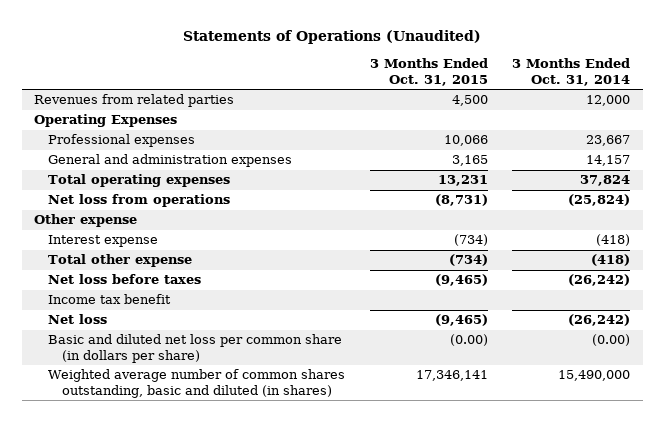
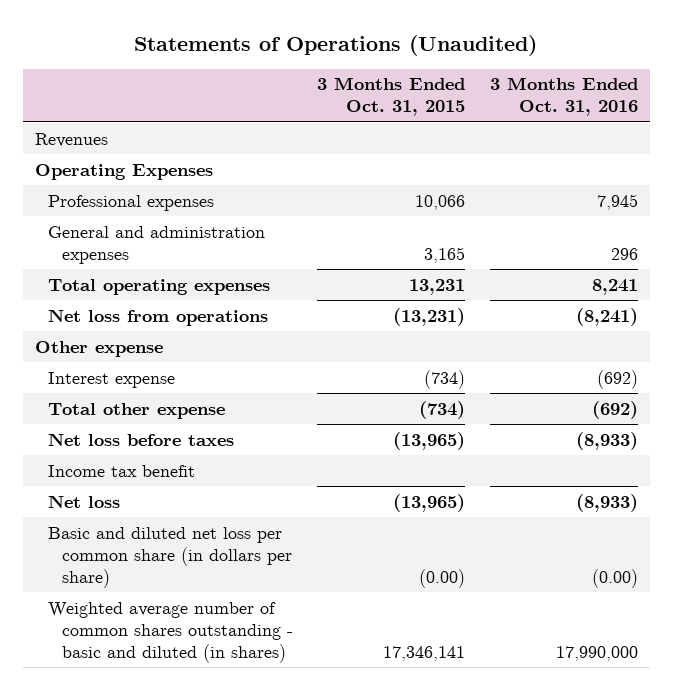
[512,57,631,86] 3 Months Ended Oct. 31, 2014 -> none
none -> [489,77,638,117] 3 Months Ended Oct. 31, 2016
[34,94,235,108] Revenues from related parties -> none
none -> [35,132,109,147] Revenues
[434,194,488,207] (8,731) -> [393,307,466,326] (13,231)
[434,274,488,287] (9,465) -> [393,431,466,450] (13,965)
[434,314,488,327] (9,465) -> [393,493,466,512] (13,965)
[48,369,346,399] Weighted average number of common shares outstanding, basic and diluted (in shares) -> [48,601,293,663] Weighted average number of common shares outstanding - basic and diluted (in shares)

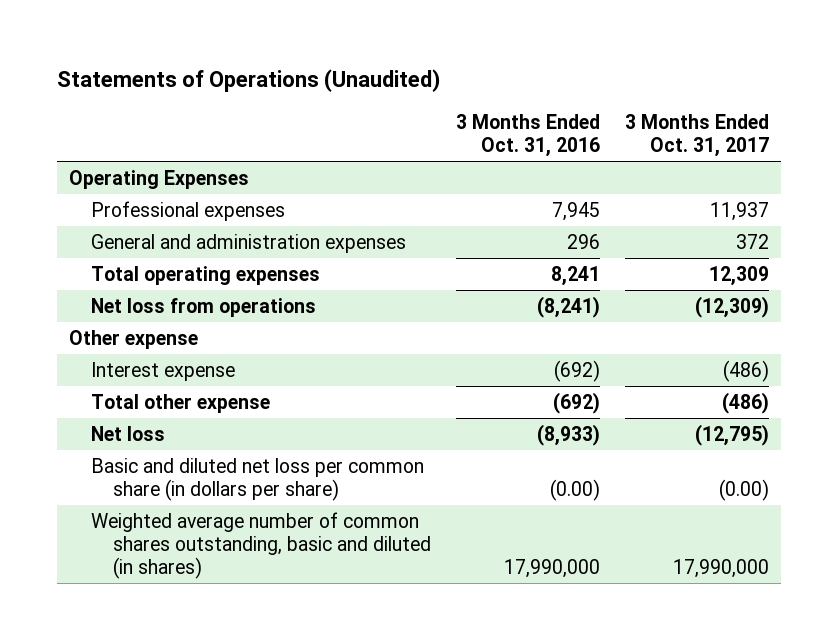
[317,77,466,117] 3 Months Ended Oct. 31, 2015 -> none
none -> [624,113,769,157] 3 Months Ended Oct. 31, 2017
[35,132,109,147] Revenues -> none
[48,432,235,446] Net loss before taxes -> none
[48,464,196,477] Income tax benefit -> none
[48,601,293,663] Weighted average number of common shares outstanding - basic and diluted (in shares) -> [90,512,431,579] Weighted average number of common shares outstanding, basic and diluted (in shares)

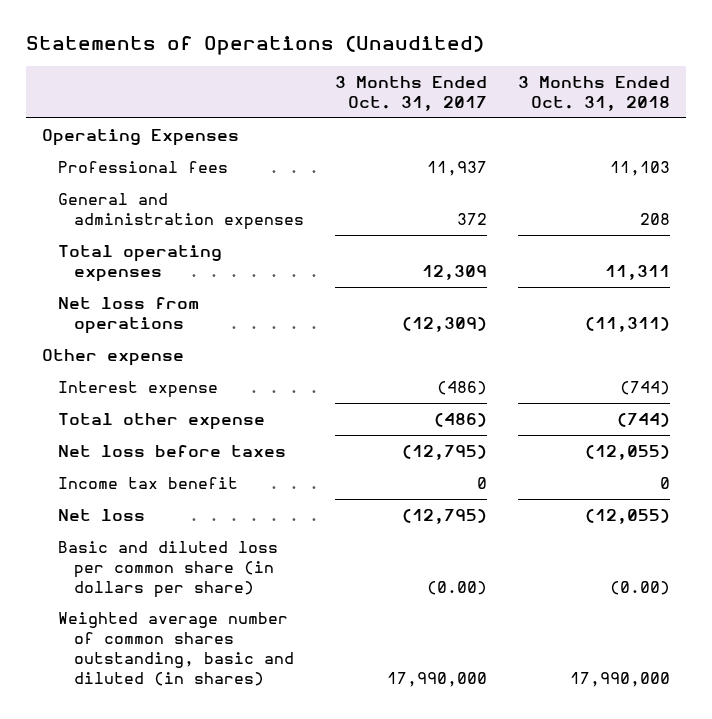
[455,113,600,157] 3 Months Ended Oct. 31, 2016 -> none
none -> [518,76,671,112] 3 Months Ended Oct. 31, 2018
[90,201,285,222] Professional expenses -> [57,160,228,173] Professional fees
none -> [57,444,286,457] Net loss before taxes
none -> [57,476,238,489] Income tax benefit
[90,458,424,501] Basic and diluted net loss per common share (in dollars per share) -> [57,540,278,598] Basic and diluted loss per common share (in dollars per share)

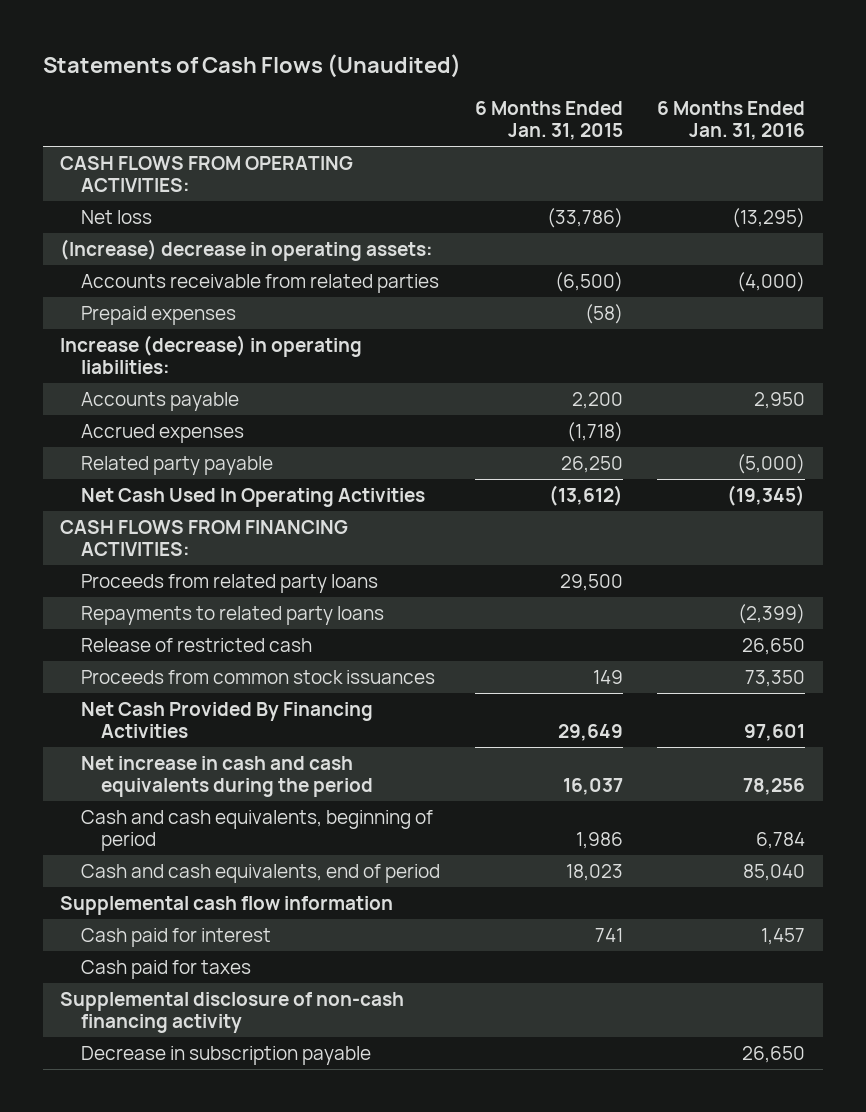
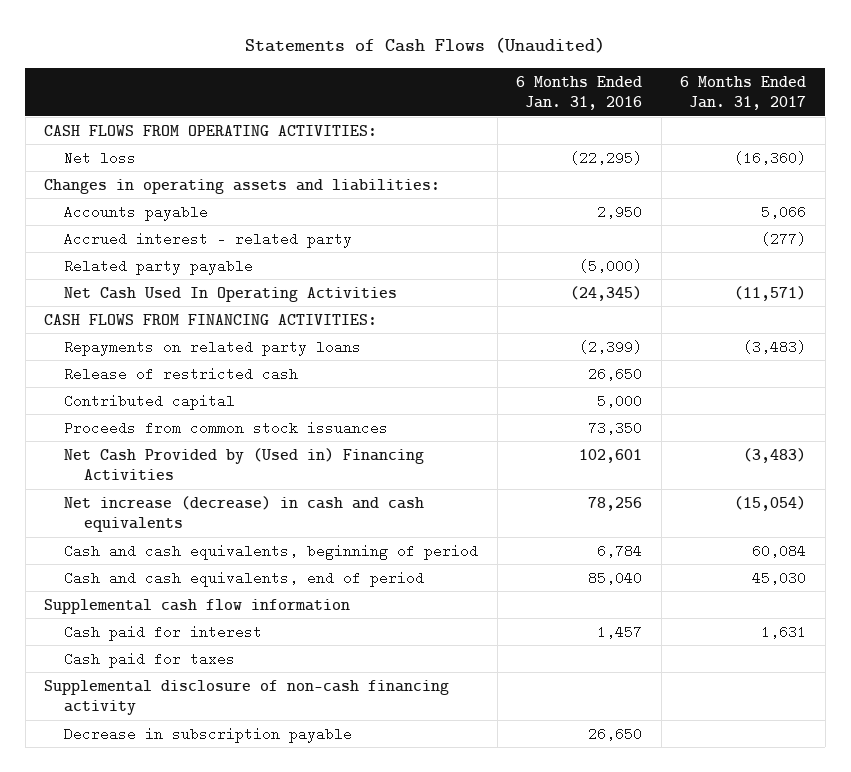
[474,100,623,141] 6 Months Ended Jan. 31, 2015 -> none
none -> [680,75,807,111] 6 Months Ended Jan. 31, 2017
[60,238,434,261] (Increase) decrease in operating assets: -> none
[80,273,439,293] Accounts receivable from related parties -> none
[80,305,236,325] Prepaid expenses -> none
[60,334,363,375] Increase (decrease) in operating liabilities: -> none
[732,207,806,228] (13,295) -> [570,150,643,165] (22,295)
none -> [44,178,441,194] Changes in operating assets and liabilities:
[80,423,244,443] Accrued expenses -> none
none -> [64,231,353,248] Accrued interest - related party
[727,484,806,506] (19,345) -> [570,285,643,301] (24,345)
[80,573,378,593] Proceeds from related party loans -> none
[80,605,384,625] Repayments to related party loans -> [64,339,362,356] Repayments on related party loans
none -> [64,393,236,410] Contributed capital
[80,701,373,739] Net Cash Provided By Financing Activities -> [64,447,425,481] Net Cash Provided by (Used in) Financing Activities
[744,724,806,742] 97,601 -> [579,448,643,463] 102,601
[80,755,374,798] Net increase in cash and cash equivalents during the period -> [64,495,425,533] Net increase (decrease) in cash and cash equivalents

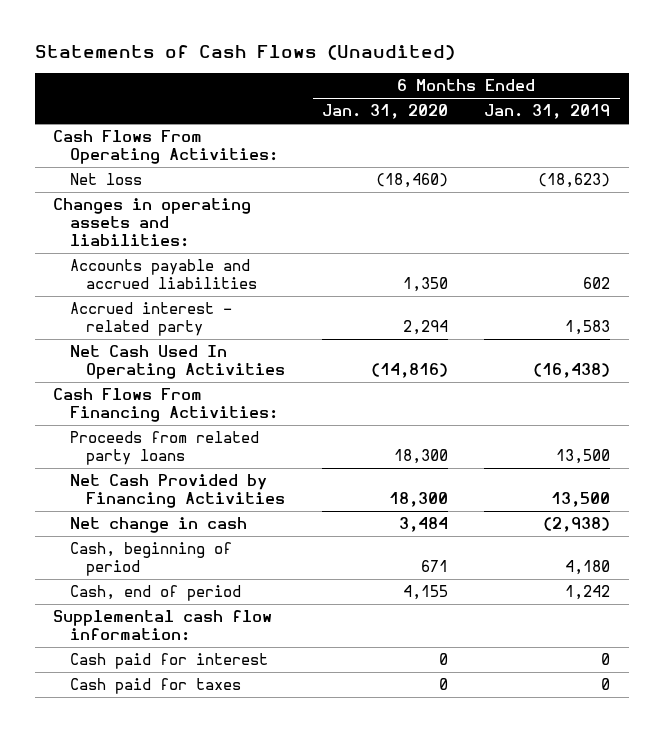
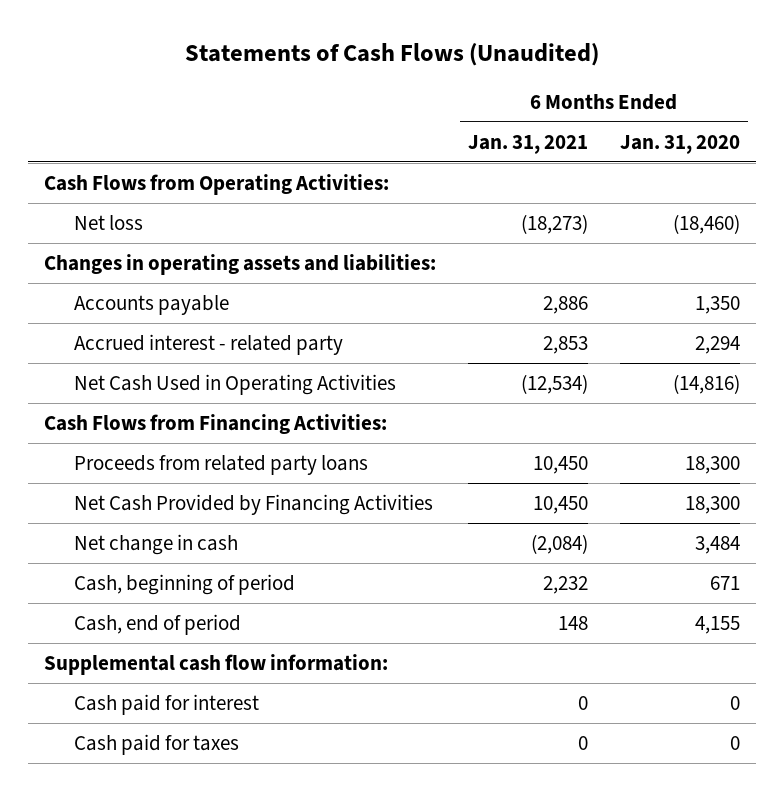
[484,104,611,120] Jan. 31, 2019 -> none
none -> [468,134,589,154] Jan. 31, 2021
[53,130,278,165] Cash Flows From Operating Activities: -> [43,173,389,195] Cash Flows from Operating Activities:
[69,259,258,290] Accounts payable and accrued liabilities -> [73,294,229,315] Accounts payable
[69,345,286,380] Net Cash Used In Operating Activities -> [73,373,396,395] Net Cash Used in Operating Activities
[53,388,278,423] Cash Flows From Financing Activities: -> [43,413,387,434] Cash Flows from Financing Activities:

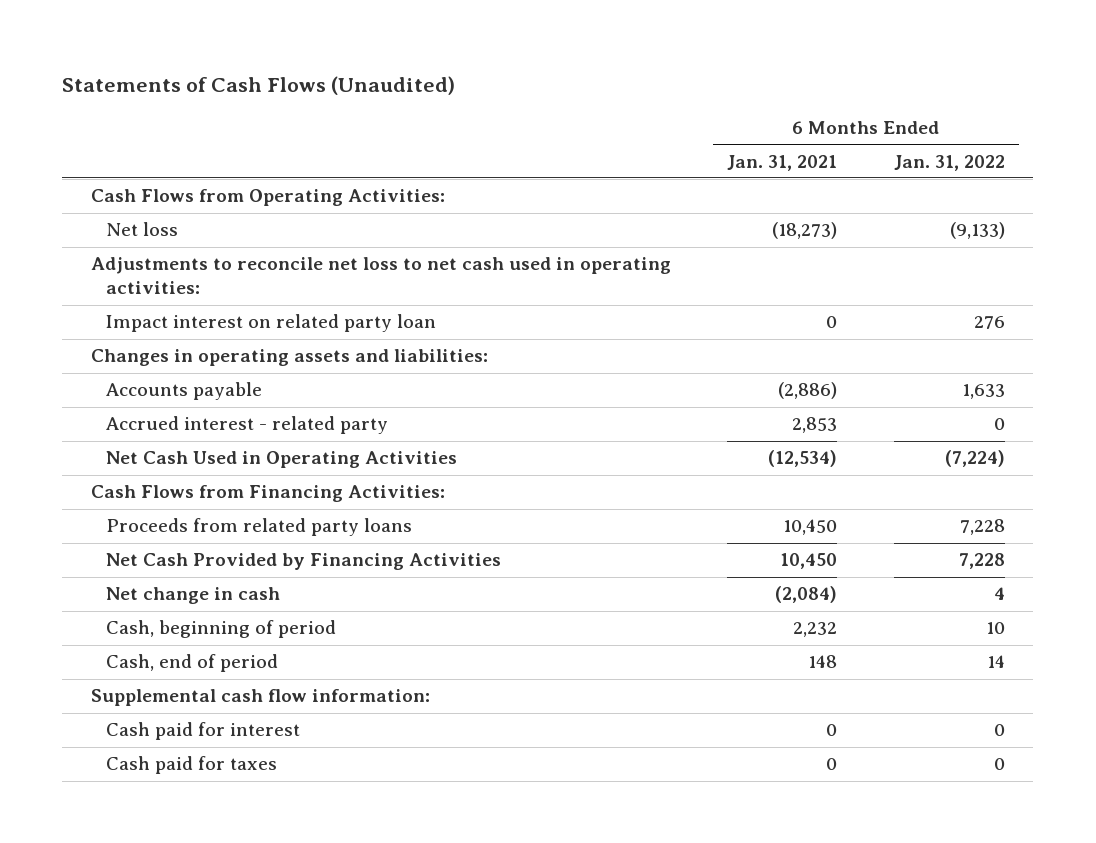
[620,134,741,154] Jan. 31, 2020 -> none
none -> [893,154,1005,171] Jan. 31, 2022
none -> [90,257,671,295] Adjustments to reconcile net loss to net cash used in operating activities:
none -> [105,314,436,333] Impact interest on related party loan
[543,295,589,314] 2,886 -> [778,382,838,400] (2,886)

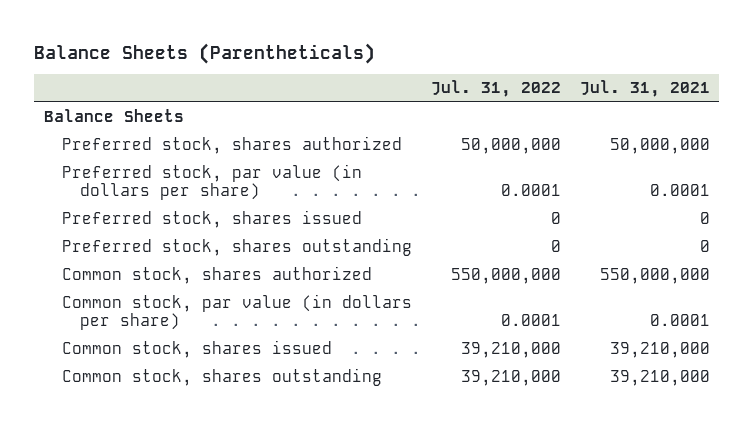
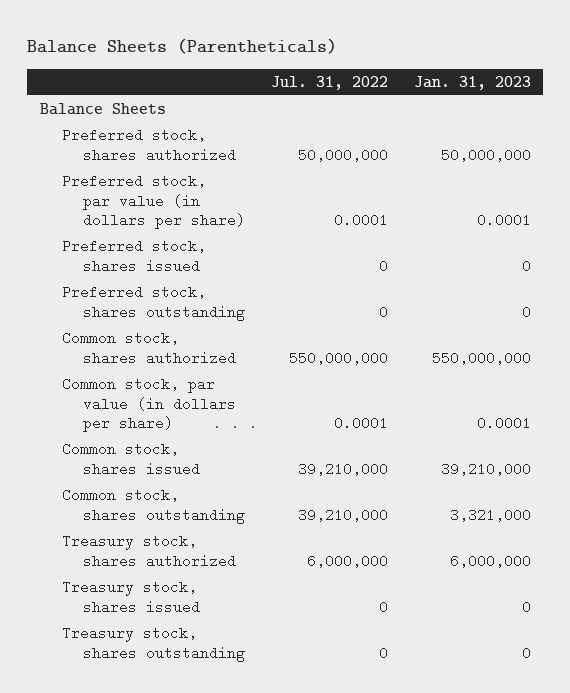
[579,80,710,98] Jul. 31, 2021 -> none
none -> [413,75,531,90] Jan. 31, 2023
none -> [61,534,237,568] Treasury stock, shares authorized
none -> [61,580,201,614] Treasury stock, shares issued
none -> [61,626,246,662] Treasury stock, shares outstanding

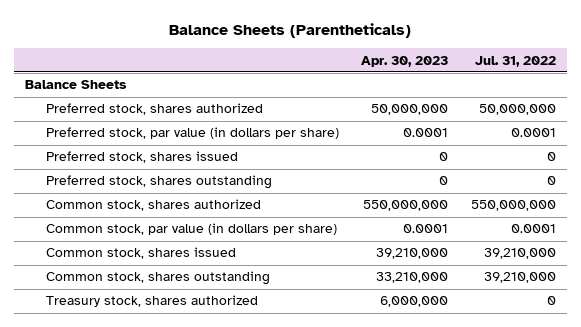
[413,75,531,90] Jan. 31, 2023 -> none
none -> [361,55,449,67] Apr. 30, 2023
[61,580,201,614] Treasury stock, shares issued -> none
[61,626,246,662] Treasury stock, shares outstanding -> none
[307,553,389,568] 6,000,000 -> [546,296,556,306] 0

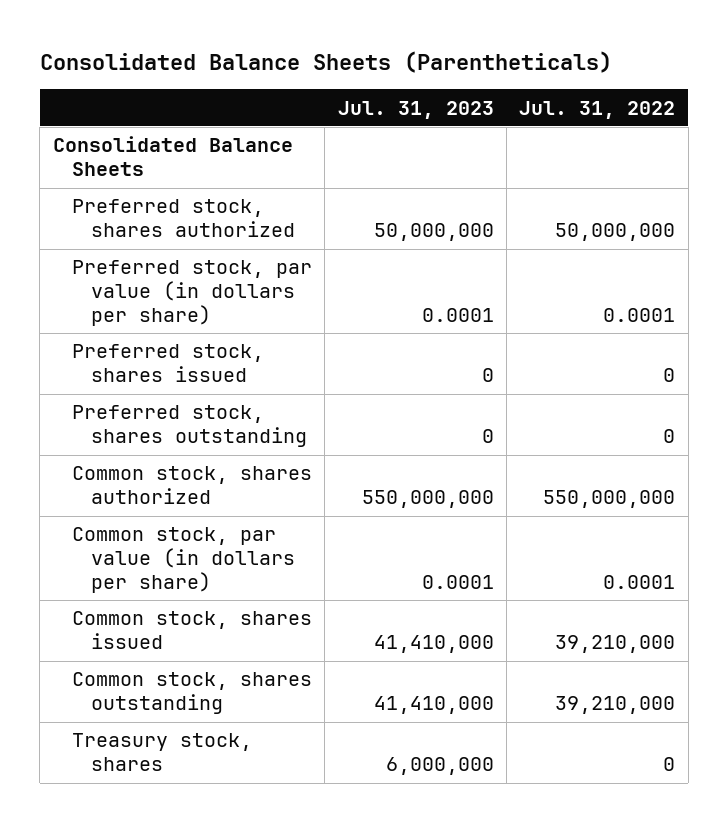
[169,22,412,38] Balance Sheets (Parentheticals) -> [39,50,612,73] Consolidated Balance Sheets (Parentheticals)
[361,55,449,67] Apr. 30, 2023 -> none
none -> [337,100,494,119] Jul. 31, 2023
[25,80,128,90] Balance Sheets -> [52,136,293,177] Consolidated Balance Sheets
[46,295,259,308] Treasury stock, shares authorized -> [72,733,253,772] Treasury stock, shares

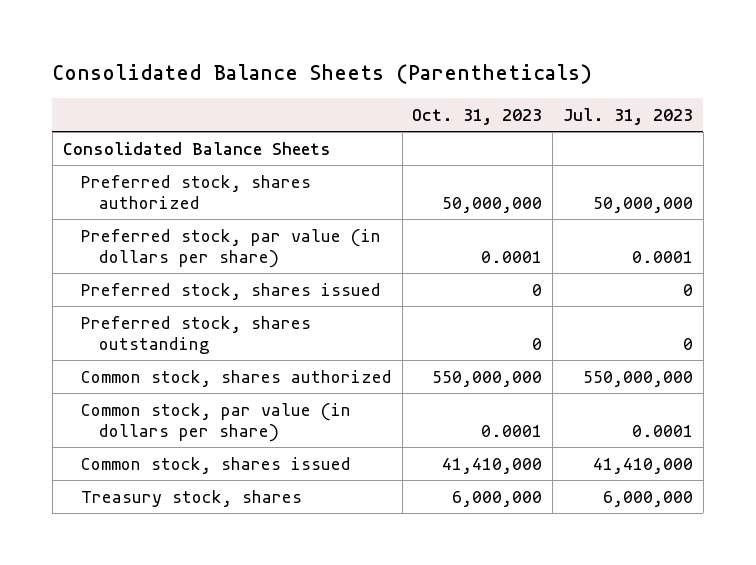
[519,100,676,119] Jul. 31, 2022 -> none
none -> [412,109,543,126] Oct. 31, 2023
[72,672,313,715] Common stock, shares outstanding -> none

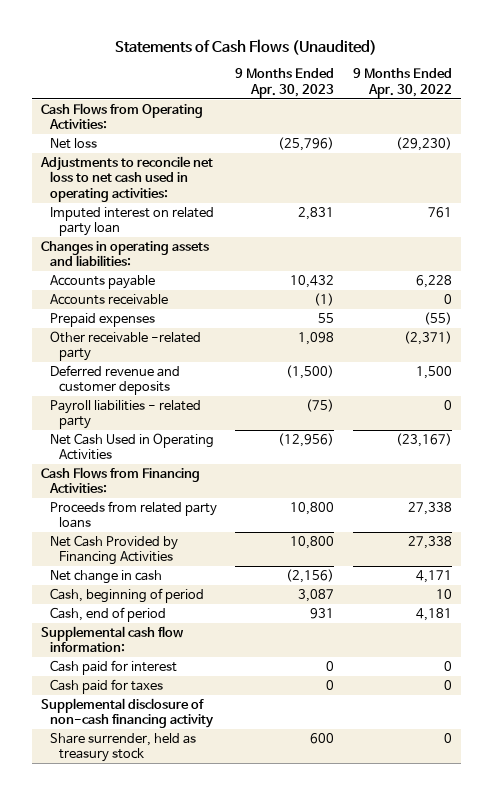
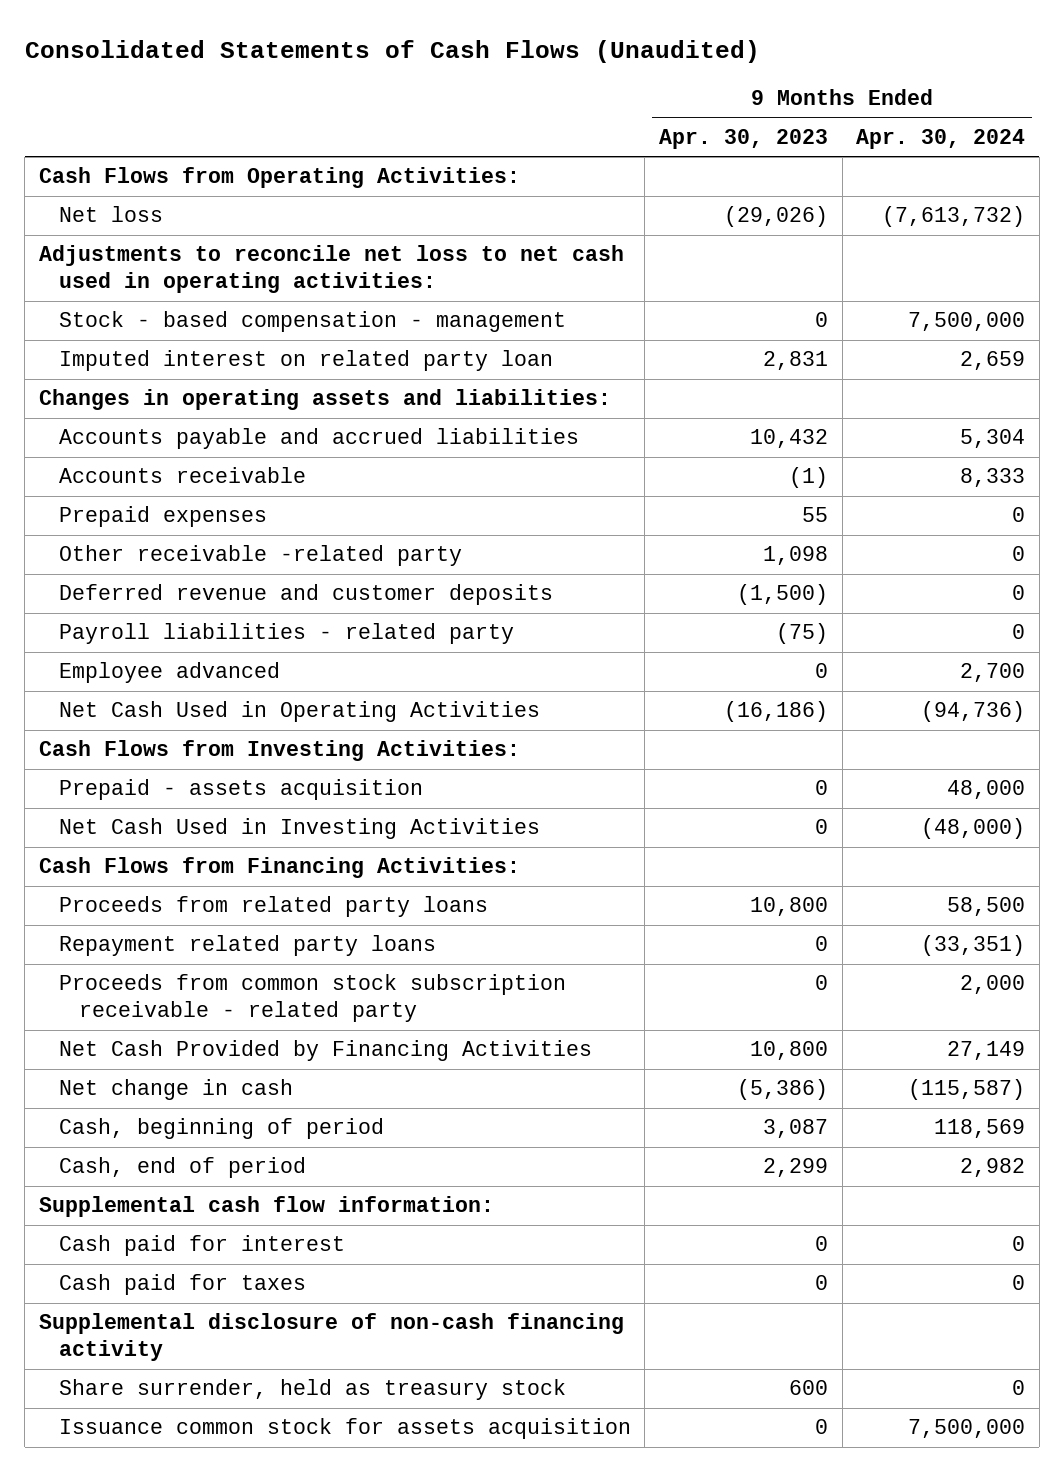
[115,38,378,55] Statements of Cash Flows (Unaudited) -> [24,39,760,63] Consolidated Statements of Cash Flows (Unaudited)
[352,68,452,98] 9 Months Ended Apr. 30, 2022 -> none
none -> [856,129,1026,150] Apr. 30, 2024
[278,137,335,152] (25,796) -> [724,206,829,228] (29,026)
none -> [58,311,566,333] Stock - based compensation - management
[50,275,156,290] Accounts payable -> [58,428,579,450] Accounts payable and accrued liabilities
none -> [58,662,280,684] Employee advanced
[278,433,335,448] (12,956) -> [724,701,829,723] (16,186)
none -> [38,740,520,762] Cash Flows from Investing Activities:
none -> [58,779,423,801] Prepaid - assets acquisition
none -> [58,818,540,840] Net Cash Used in Investing Activities
none -> [58,935,436,957] Repayment related party loans
none -> [58,974,566,1023] Proceeds from common stock subscription receivable - related party
[286,569,335,584] (2,156) -> [737,1079,829,1101] (5,386)
[310,608,335,620] 931 -> [763,1158,829,1178] 2,299
none -> [58,1418,631,1440] Issuance common stock for assets acquisition

